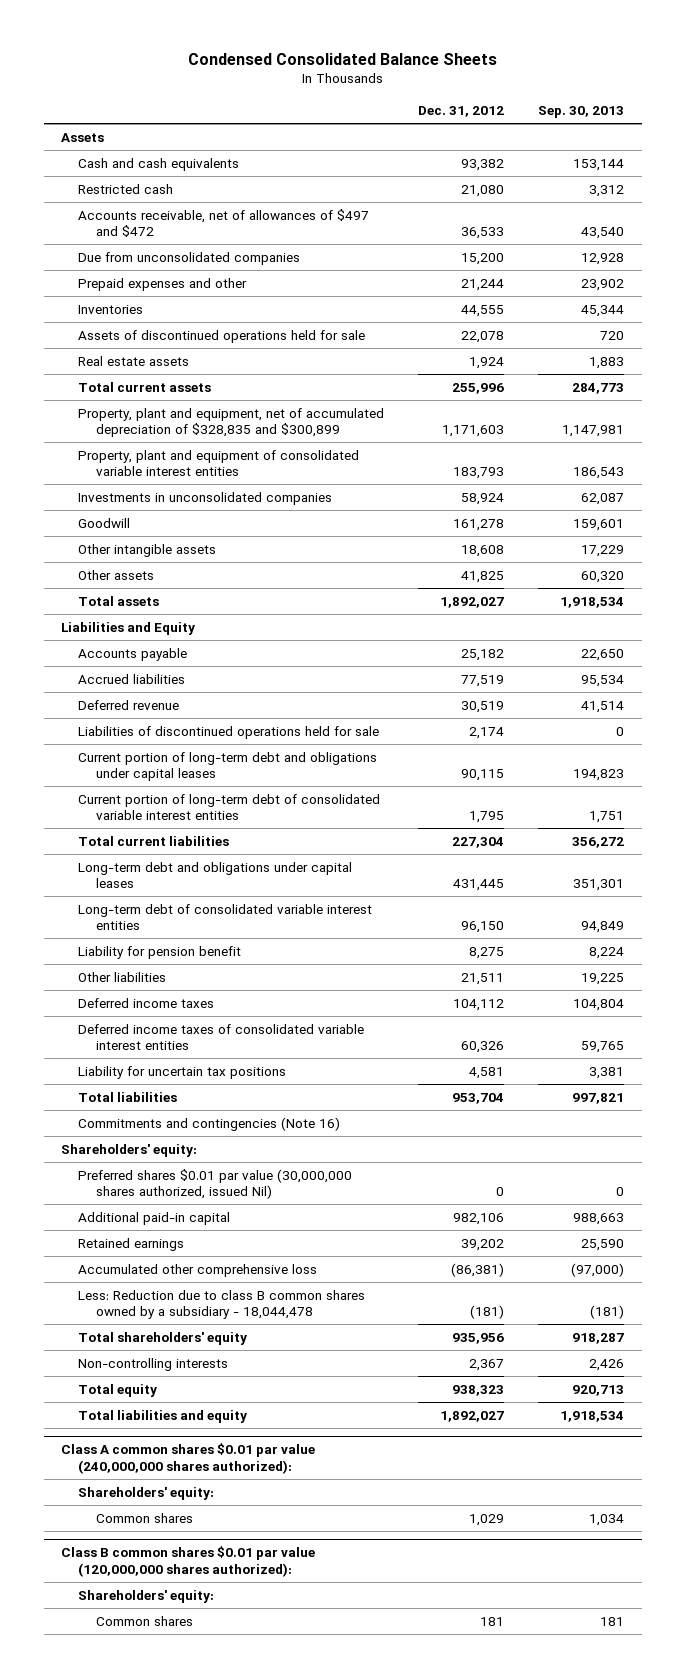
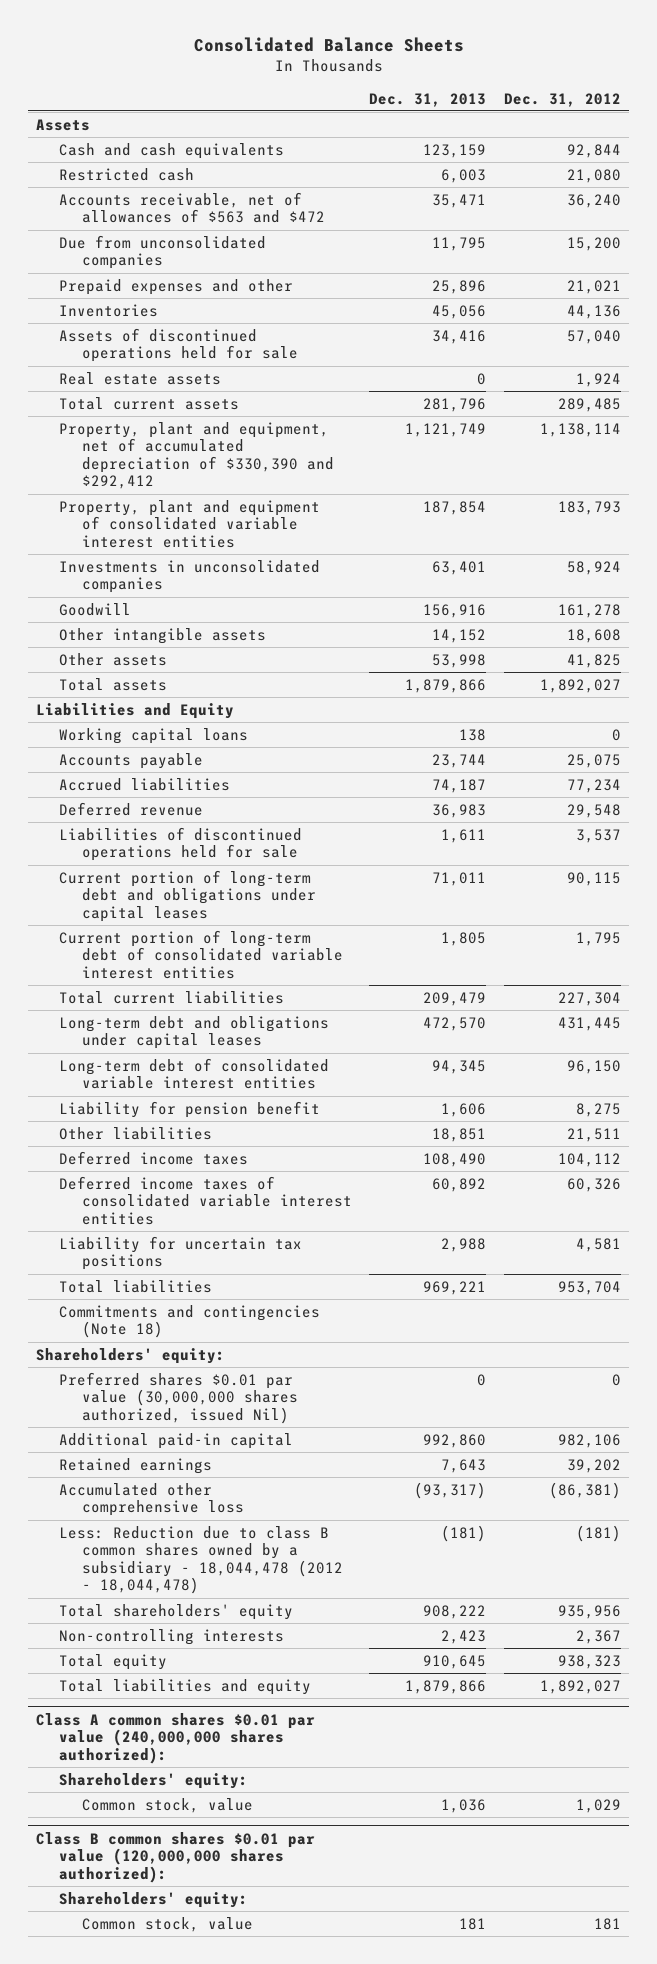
[187,52,497,65] Condensed Consolidated Balance Sheets -> [193,36,464,52] Consolidated Balance Sheets
[538,106,625,119] Sep. 30, 2013 -> none
none -> [369,92,487,107] Dec. 31, 2013
[461,158,505,171] 93,382 -> [566,143,621,158] 92,844
[78,208,370,238] Accounts receivable, net of allowances of $497 and $472 -> [59,191,325,224] Accounts receivable, net of allowances of $563 and $472
[461,227,505,240] 36,533 -> [566,193,621,208] 36,240
[461,278,505,291] 21,244 -> [566,279,621,294] 21,021
[461,304,505,317] 44,555 -> [566,304,621,319] 44,136
[461,330,505,343] 22,078 -> [566,329,621,344] 57,040
[452,382,505,394] 255,996 -> [557,397,621,412] 289,485
[78,407,385,438] Property, plant and equipment, net of accumulated depreciation of $328,835 and $300,899 -> [59,421,334,490] Property, plant and equipment, net of accumulated depreciation of $330,390 and $292,412
[442,425,505,438] 1,171,603 -> [539,422,621,437] 1,138,114
none -> [59,727,249,744] Working capital loans
[461,648,505,661] 25,182 -> [566,753,621,768] 25,075
[461,674,505,687] 77,519 -> [566,778,621,793] 77,234
[461,700,505,713] 30,519 -> [566,803,621,818] 29,548
[469,726,505,739] 2,174 -> [575,828,621,843] 3,537
[78,1116,341,1131] Commitments and contingencies (Note 16) -> [59,1304,321,1339] Commitments and contingencies (Note 18)
[78,1289,366,1320] Less: Reduction due to class B common shares owned by a subsidiary - 18,044,478 -> [59,1525,343,1595] Less: Reduction due to class B common shares owned by a subsidiary - 18,044,478 (2012 - 18,044,478)
[95,1512,193,1523] Common shares -> [81,1797,253,1813] Common stock, value
[95,1615,193,1626] Common shares -> [81,1916,253,1932] Common stock, value

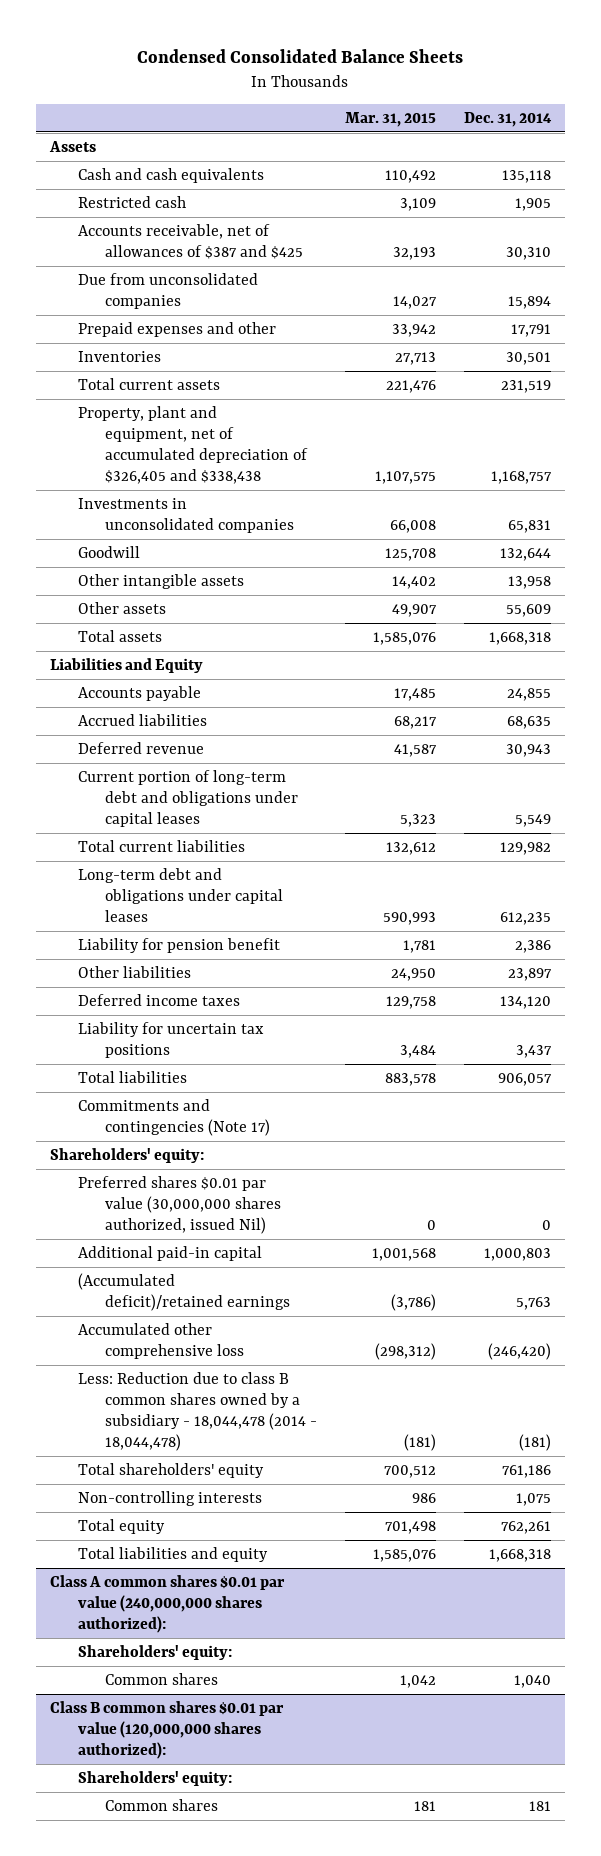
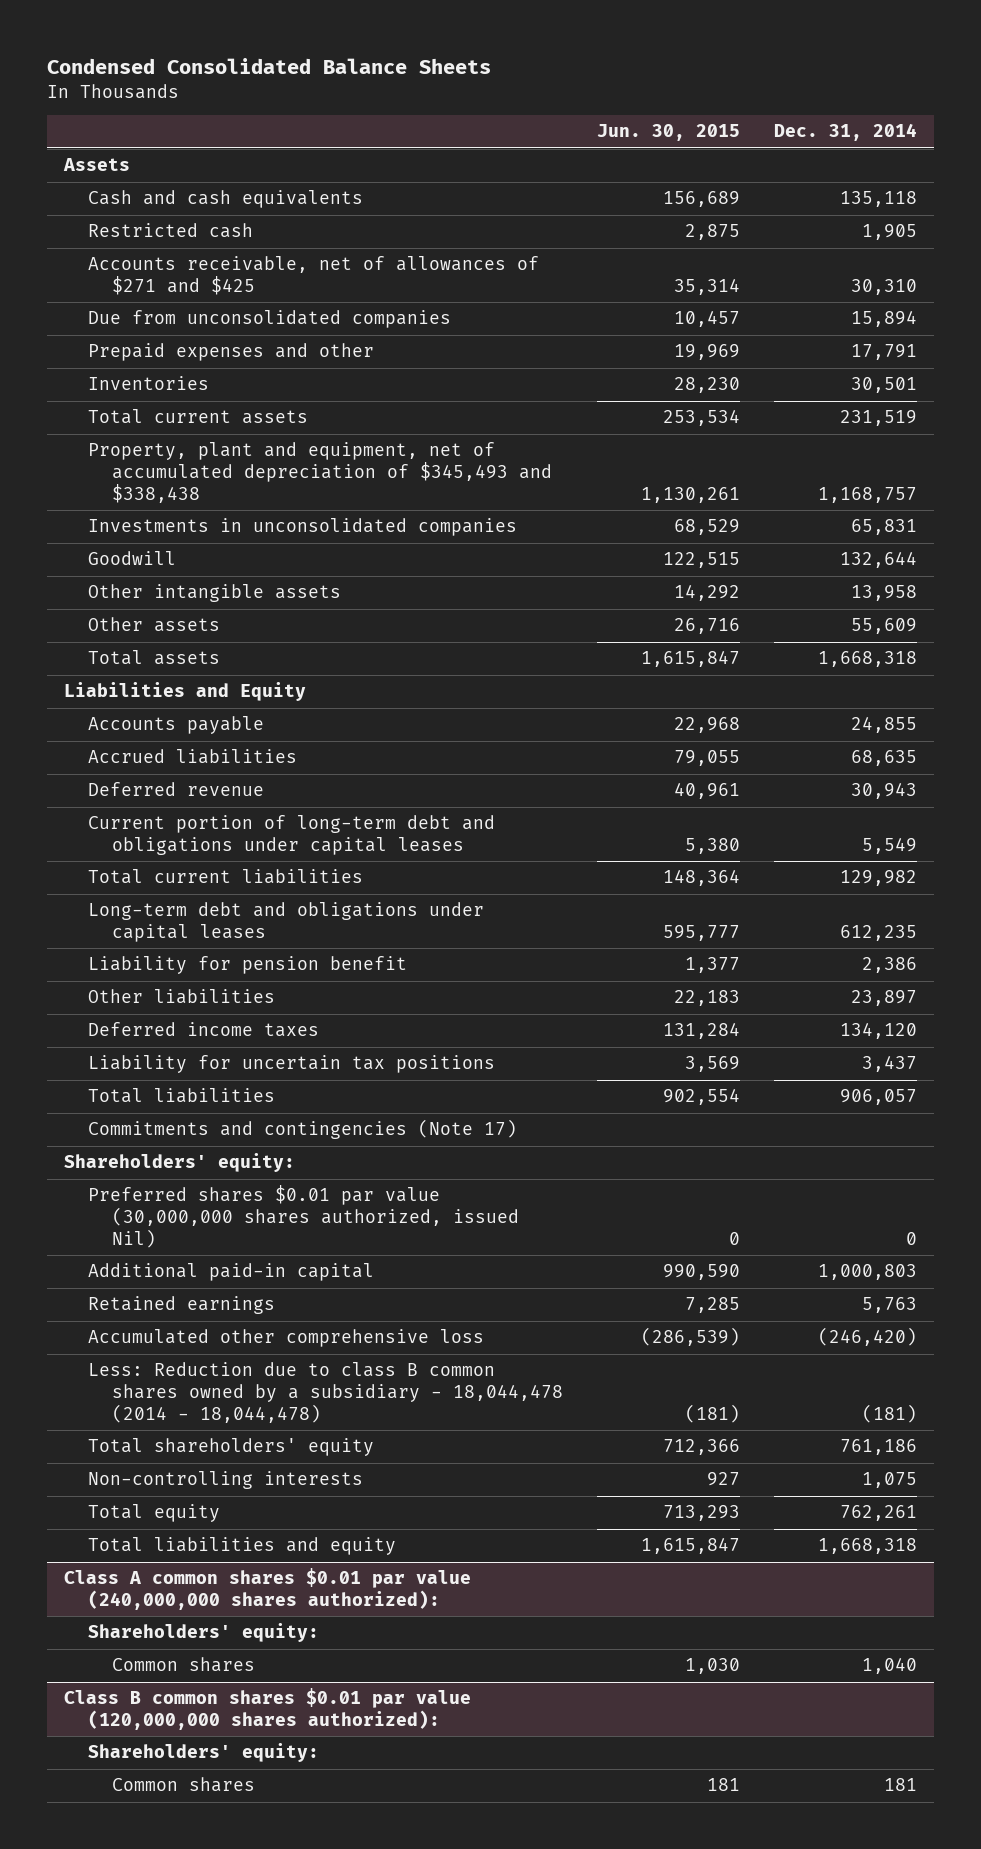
[344,112,436,128] Mar. 31, 2015 -> none
none -> [597,124,741,142] Jun. 30, 2015
[77,223,304,260] Accounts receivable, net of allowances of $387 and $425 -> [88,256,540,296] Accounts receivable, net of allowances of $271 and $425
[77,405,309,485] Property, plant and equipment, net of accumulated depreciation of $326,405 and $338,438 -> [88,442,553,503] Property, plant and equipment, net of accumulated depreciation of $345,493 and $338,438
[77,1272,291,1312] (Accumulated deficit)/retained earnings -> [88,1296,276,1315] Retained earnings

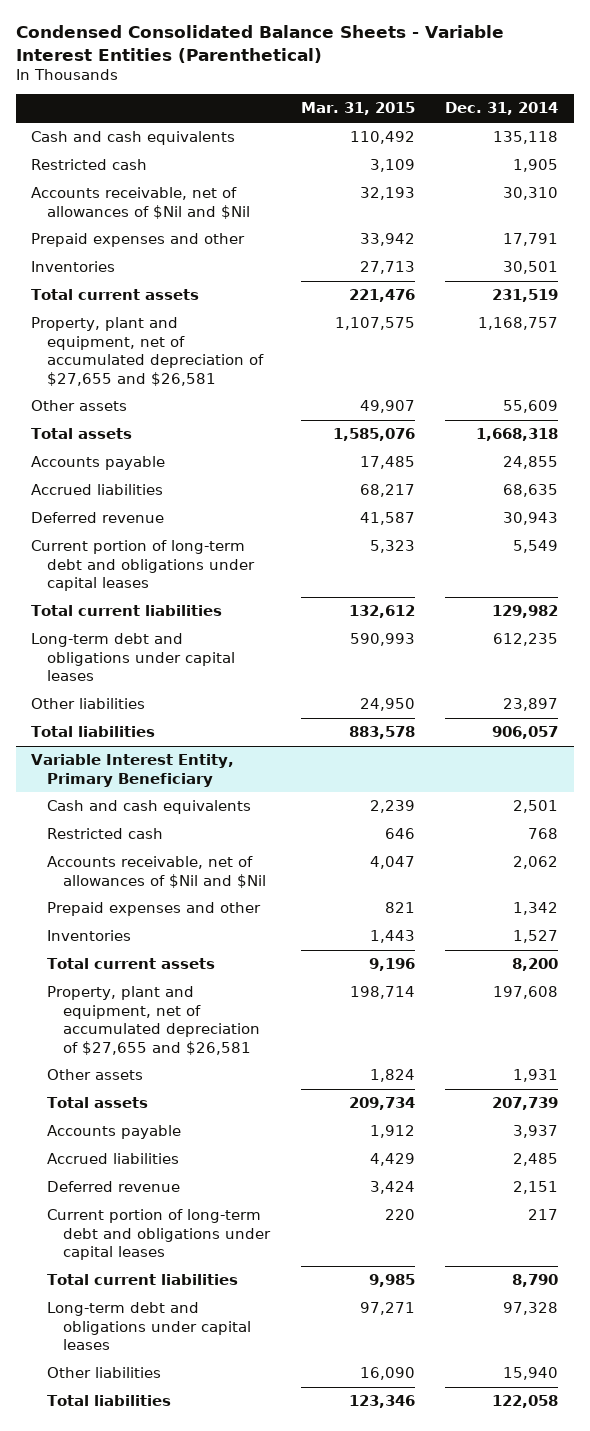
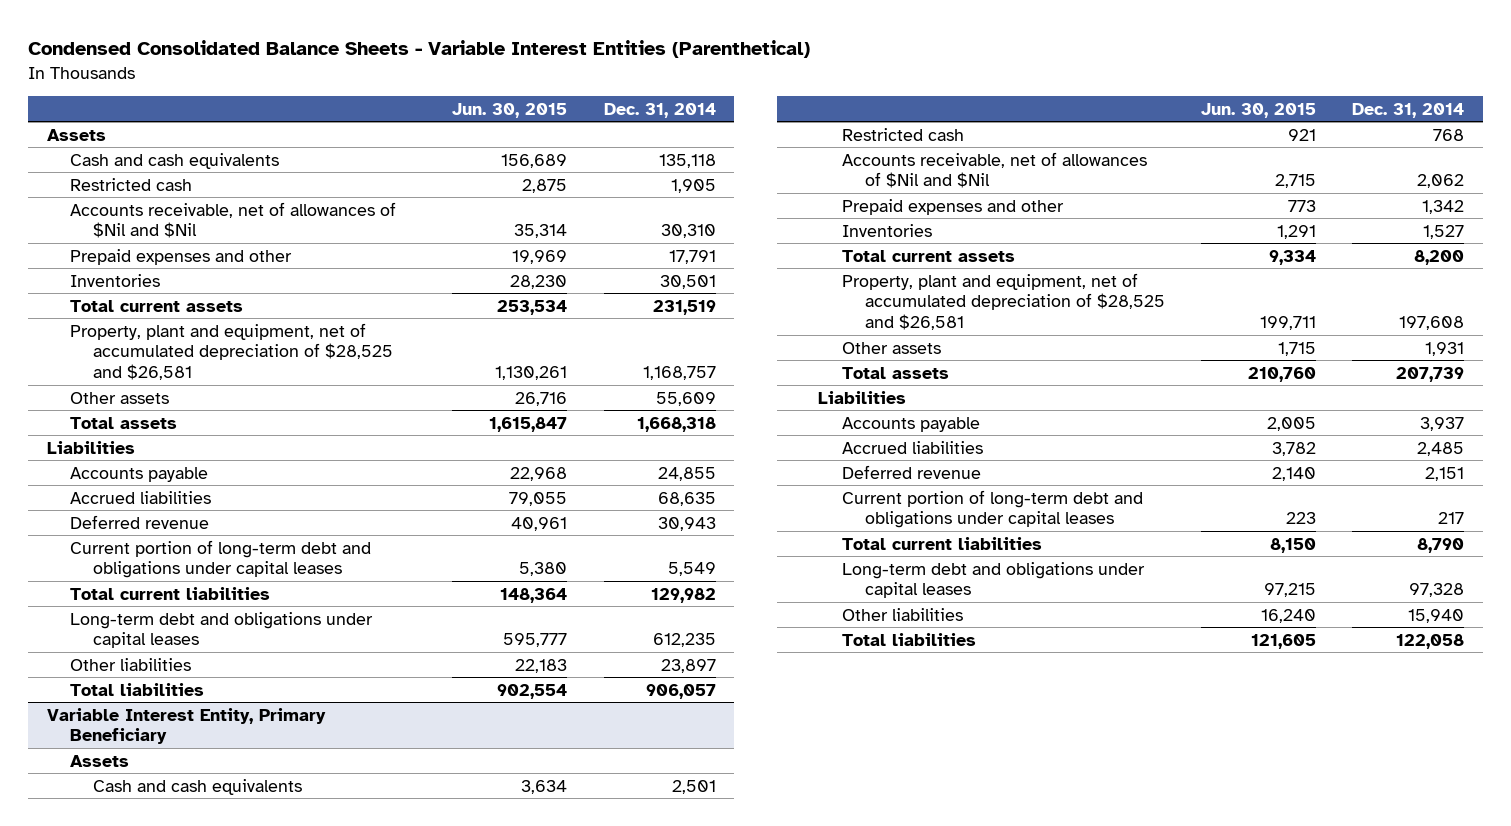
[300,102,415,116] Mar. 31, 2015 -> none
none -> [452,102,568,118] Jun. 30, 2015
none -> [46,128,106,141] Assets
[31,317,265,386] Property, plant and equipment, net of accumulated depreciation of $27,655 and $26,581 -> [69,322,393,381] Property, plant and equipment, net of accumulated depreciation of $28,525 and $26,581
none -> [46,440,135,454] Liabilities
none -> [69,754,129,767] Assets
[47,986,260,1055] Property, plant and equipment, net of accumulated depreciation of $27,655 and $26,581 -> [841,272,1165,331] Property, plant and equipment, net of accumulated depreciation of $28,525 and $26,581
none -> [818,390,907,404] Liabilities

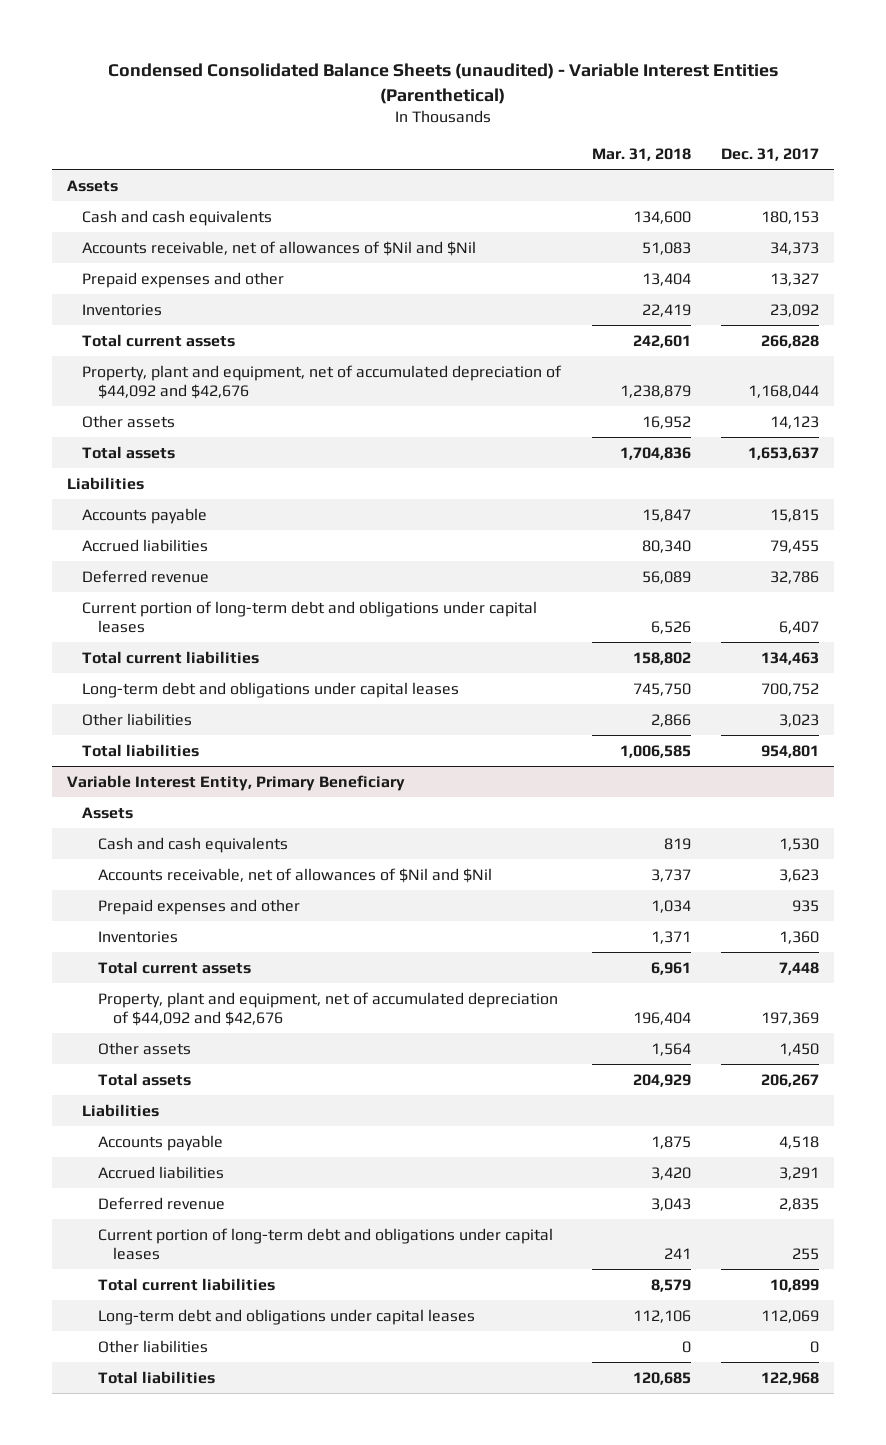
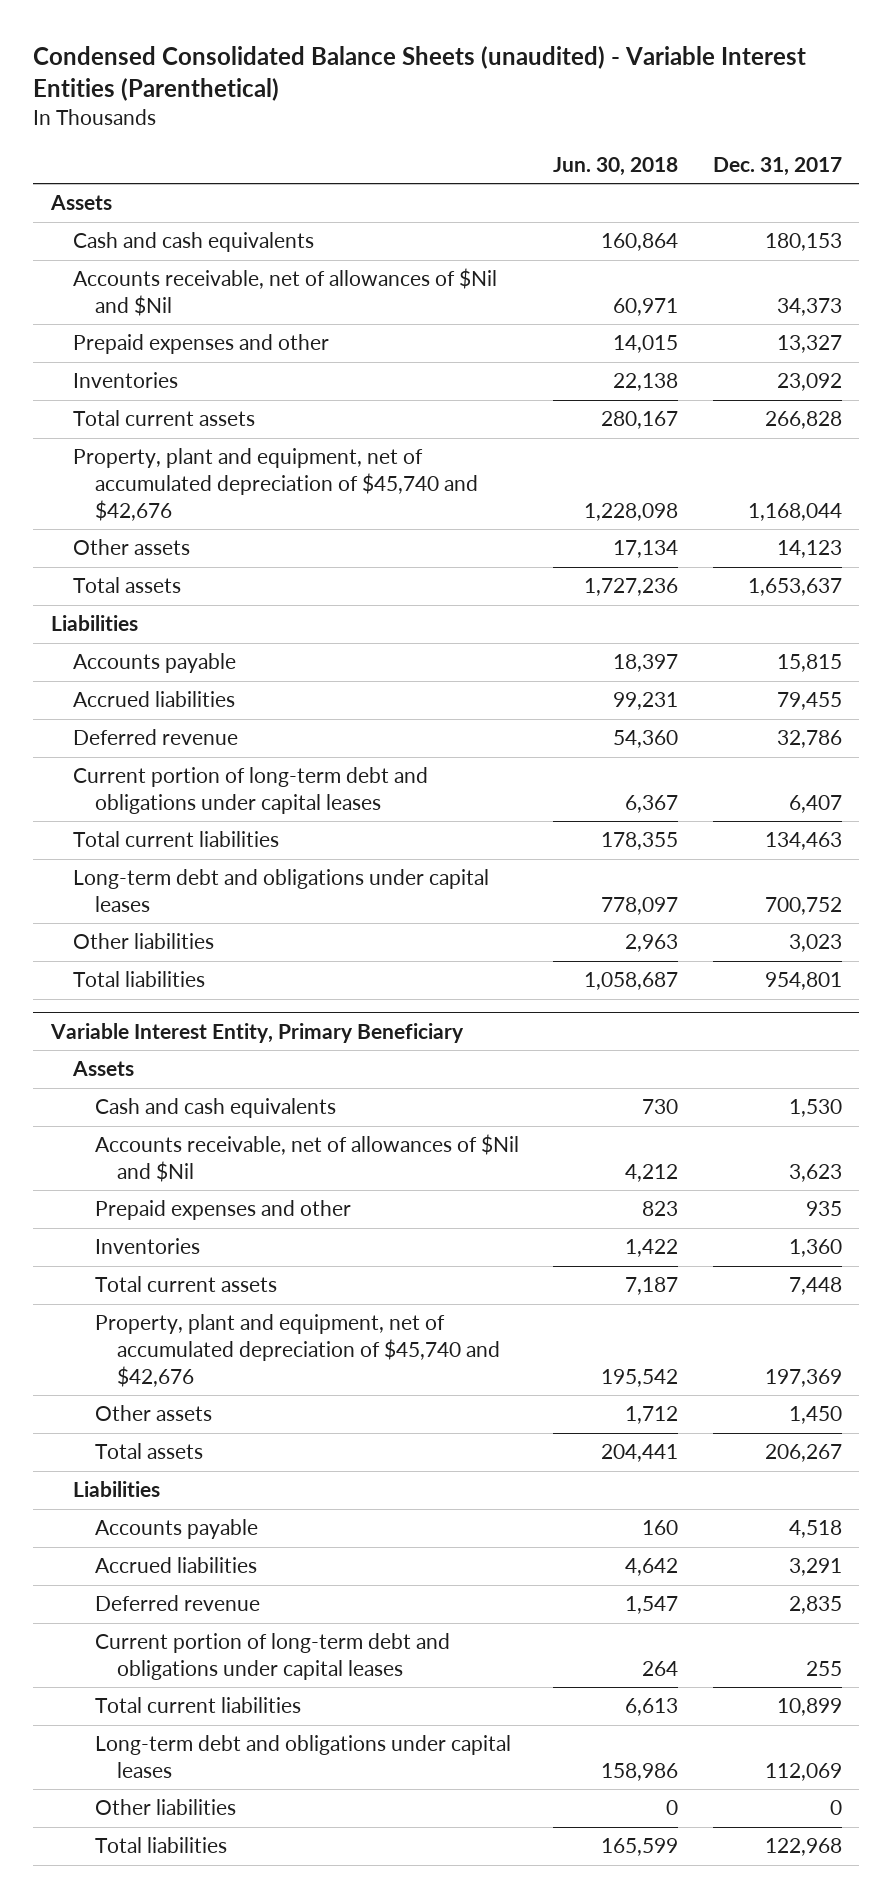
[591,147,691,161] Mar. 31, 2018 -> none
none -> [553,156,679,176] Jun. 30, 2018
[82,364,563,399] Property, plant and equipment, net of accumulated depreciation of $44,092 and $42,676 -> [72,448,478,521] Property, plant and equipment, net of accumulated depreciation of $45,740 and $42,676
[97,991,558,1026] Property, plant and equipment, net of accumulated depreciation of $44,092 and $42,676 -> [94,1314,500,1387] Property, plant and equipment, net of accumulated depreciation of $45,740 and $42,676

